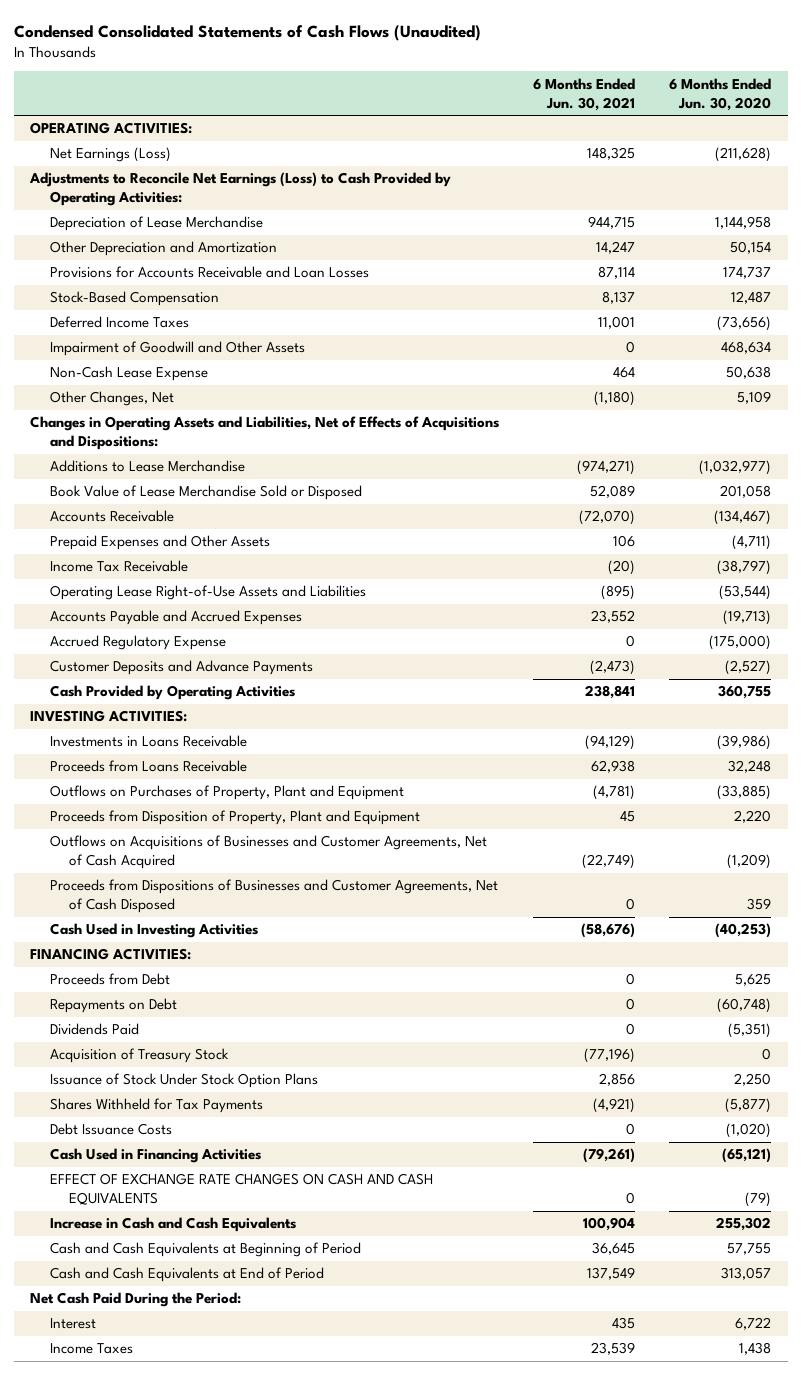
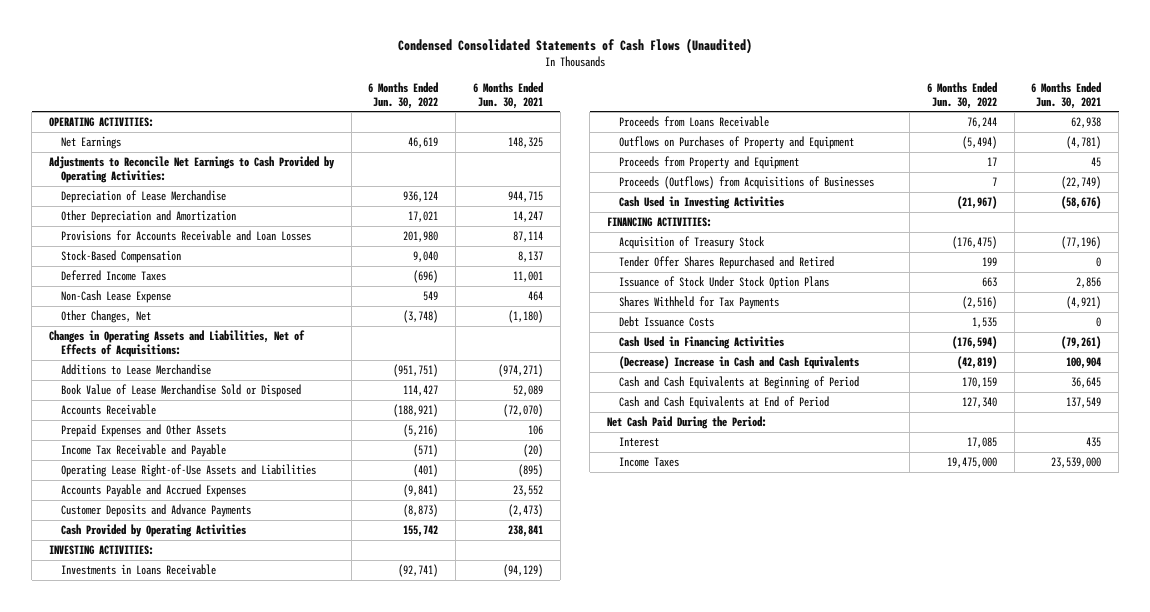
[668,77,771,111] 6 Months Ended Jun. 30, 2020 -> none
none -> [368,81,439,109] 6 Months Ended Jun. 30, 2022
[49,147,171,163] Net Earnings (Loss) -> [60,136,121,150] Net Earnings
[29,172,452,207] Adjustments to Reconcile Net Earnings (Loss) to Cash Provided by Operating Activities: -> [48,156,335,183] Adjustments to Reconcile Net Earnings to Cash Provided by Operating Activities:
[49,341,305,357] Impairment of Goodwill and Other Assets -> none
[30,416,500,451] Changes in Operating Assets and Liabilities, Net of Effects of Acquisitions and Dispositions: -> [48,330,305,357] Changes in Operating Assets and Liabilities, Net of Effects of Acquisitions:
[49,560,188,573] Income Tax Receivable -> [60,444,226,458] Income Tax Receivable and Payable
[49,635,226,651] Accrued Regulatory Expense -> none
[49,879,498,914] Proceeds from Dispositions of Businesses and Customer Agreements, Net of Cash Disposed -> none
[49,785,404,801] Outflows on Purchases of Property, Plant and Equipment -> [619,136,855,150] Outflows on Purchases of Property and Equipment
[49,810,420,826] Proceeds from Disposition of Property, Plant and Equipment -> [619,156,800,170] Proceeds from Property and Equipment
[49,835,487,870] Outflows on Acquisitions of Businesses and Customer Agreements, Net of Cash Acquired -> [619,176,875,190] Proceeds (Outflows) from Acquisitions of Businesses
[49,973,170,986] Proceeds from Debt -> none
[49,998,177,1014] Repayments on Debt -> none
[49,1023,139,1036] Dividends Paid -> none
none -> [619,256,835,270] Tender Offer Shares Repurchased and Retired
[49,1173,433,1206] EFFECT OF EXCHANGE RATE CHANGES ON CASH AND CASH EQUIVALENTS -> none
[49,1217,296,1233] Increase in Cash and Cash Equivalents -> [619,356,860,370] (Decrease) Increase in Cash and Cash Equivalents
[591,1342,636,1356] 23,539 -> [1051,457,1102,469] 23,539,000

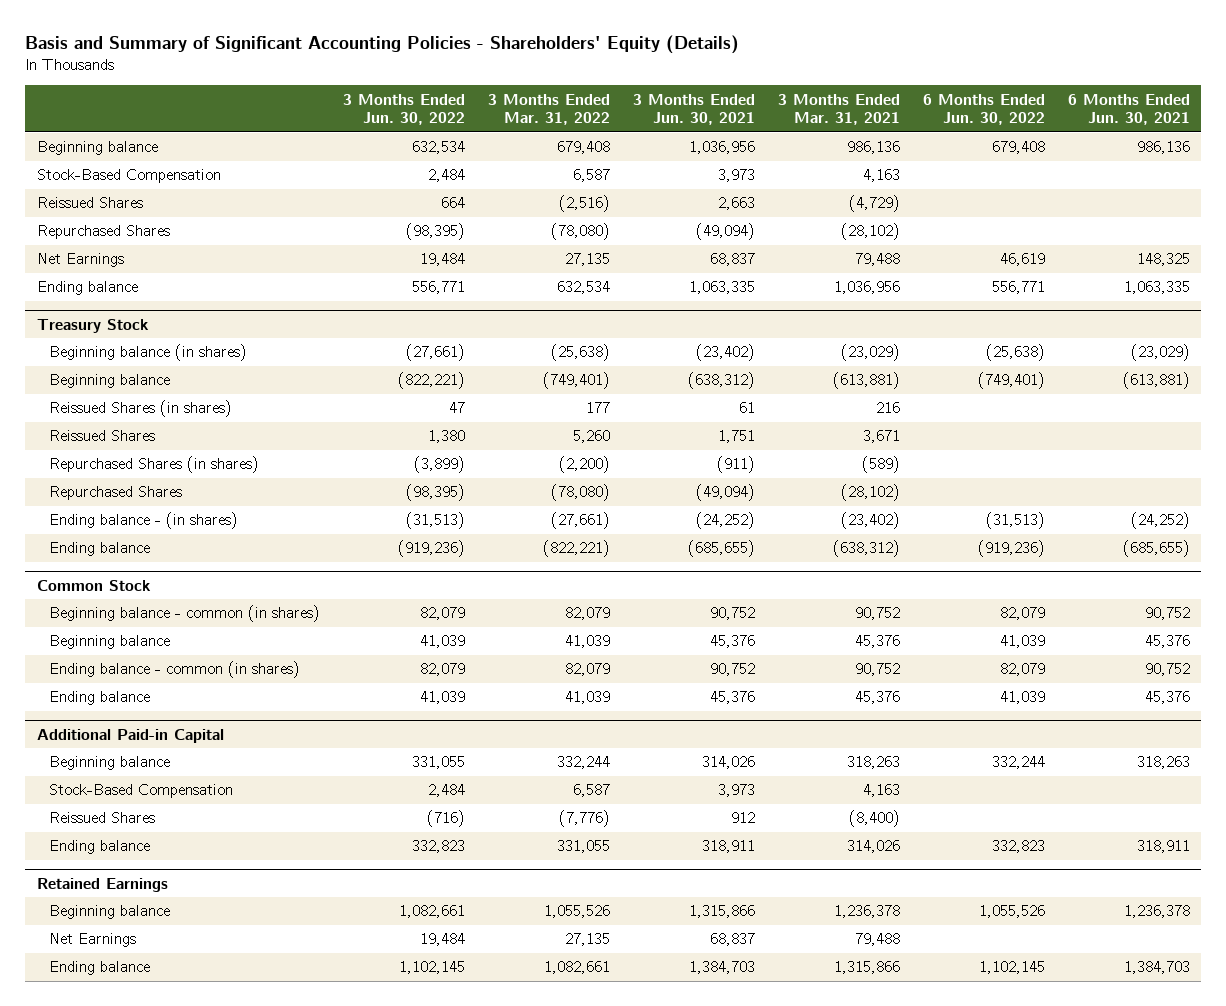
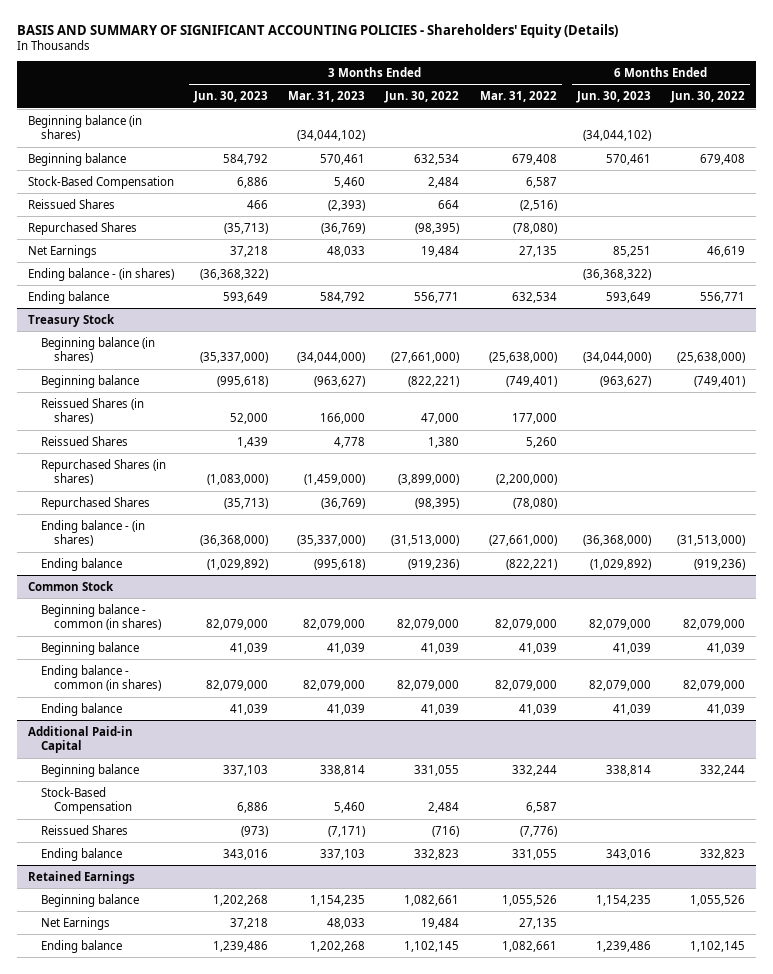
[25,35,740,55] Basis and Summary of Significant Accounting Policies - Shareholders' Equity (Details) -> [17,23,619,38] BASIS AND SUMMARY OF SIGNIFICANT ACCOUNTING POLICIES - Shareholders' Equity (Details)
[632,93,755,126] 3 Months Ended Jun. 30, 2021 -> none
[777,93,900,126] 3 Months Ended Mar. 31, 2021 -> none
[1067,93,1190,126] 6 Months Ended Jun. 30, 2021 -> none
none -> [192,91,268,104] Jun. 30, 2023
none -> [288,91,366,103] Mar. 31, 2023
none -> [576,91,652,104] Jun. 30, 2023
none -> [27,114,142,142] Beginning balance (in shares)
none -> [27,267,174,281] Ending balance - (in shares)
[406,344,466,362] (27,661) -> [391,352,460,364] (27,661,000)
[551,344,611,362] (25,638) -> [488,352,557,364] (25,638,000)
[985,344,1045,362] (25,638) -> [677,352,746,364] (25,638,000)
[449,402,466,414] 47 -> [421,413,460,425] 47,000
[586,402,611,414] 177 -> [511,413,557,425] 177,000
[414,456,466,474] (3,899) -> [398,474,460,486] (3,899,000)
[559,456,611,474] (2,200) -> [495,474,557,486] (2,200,000)
[406,512,466,530] (31,513) -> [391,535,460,547] (31,513,000)
[551,512,611,530] (27,661) -> [488,535,557,547] (27,661,000)
[985,512,1045,530] (31,513) -> [677,535,746,547] (31,513,000)
[420,607,466,621] 82,079 -> [397,619,460,631] 82,079,000
[565,607,611,621] 82,079 -> [494,619,557,631] 82,079,000
[999,607,1045,621] 82,079 -> [683,619,746,631] 82,079,000
[420,663,466,677] 82,079 -> [397,680,460,692] 82,079,000
[565,663,611,677] 82,079 -> [494,680,557,692] 82,079,000
[999,663,1045,677] 82,079 -> [683,680,746,692] 82,079,000

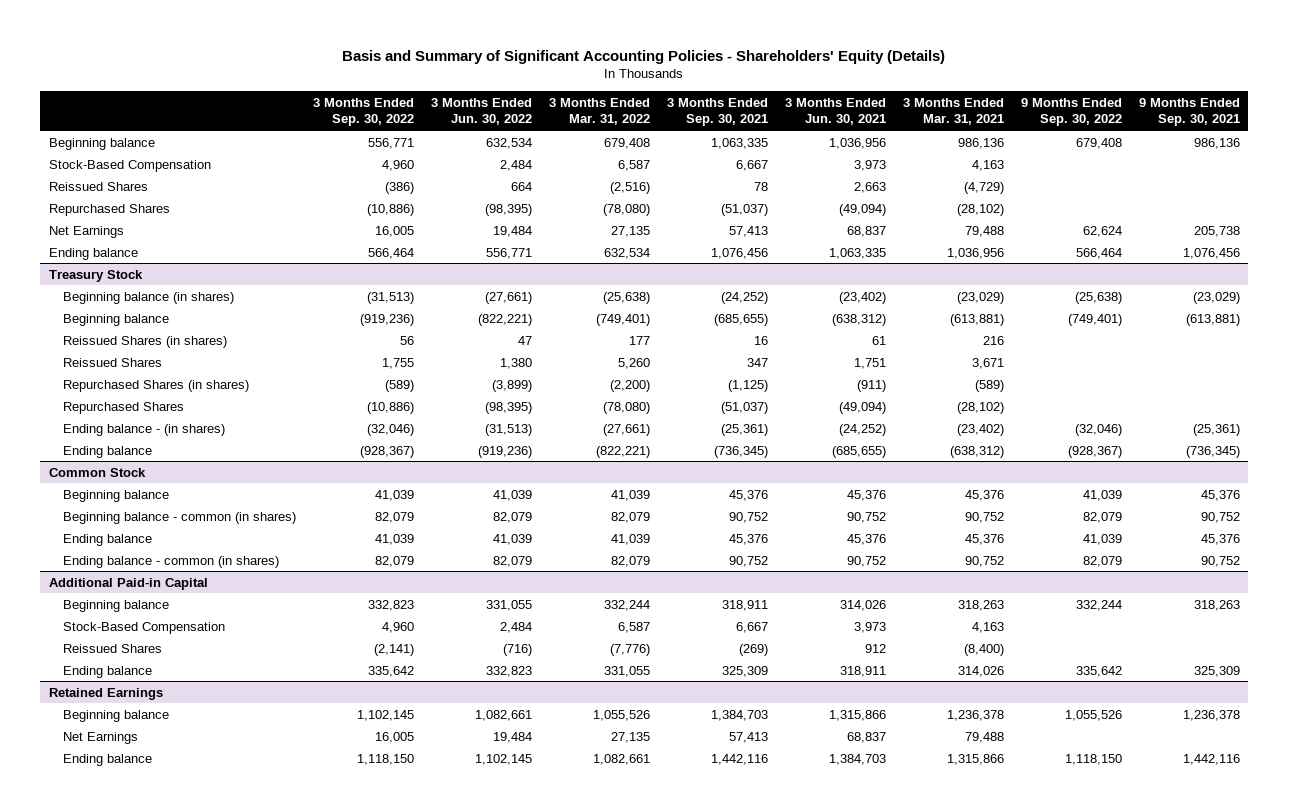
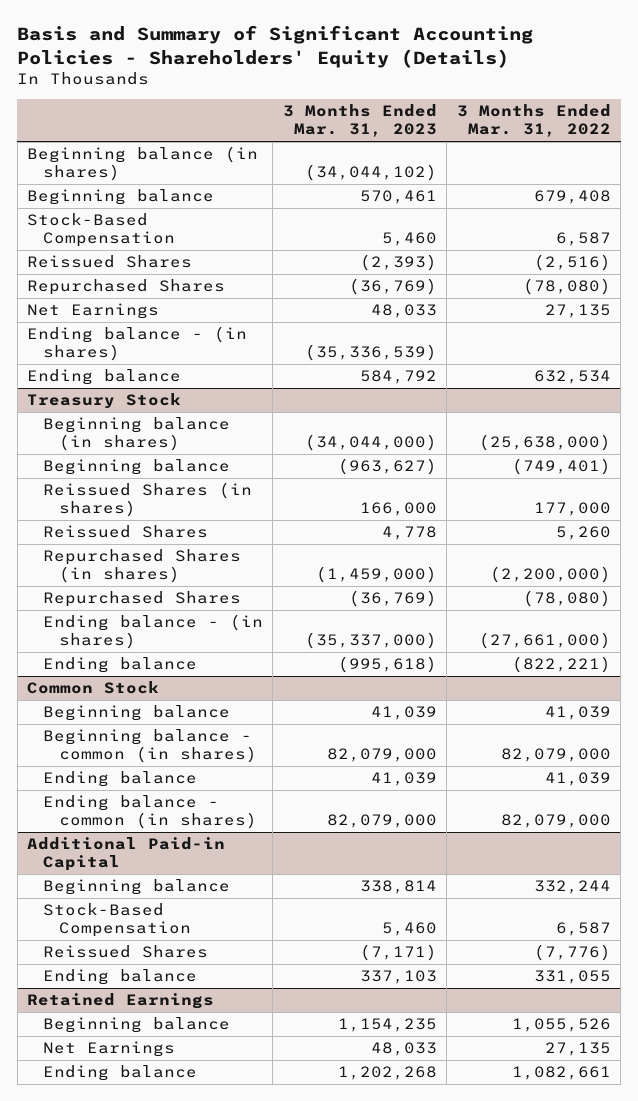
[312,97,414,127] 3 Months Ended Sep. 30, 2022 -> none
[430,97,532,126] 3 Months Ended Jun. 30, 2022 -> none
[666,97,768,127] 3 Months Ended Sep. 30, 2021 -> none
[784,97,886,126] 3 Months Ended Jun. 30, 2021 -> none
[902,97,1004,126] 3 Months Ended Mar. 31, 2021 -> none
[1020,97,1122,127] 9 Months Ended Sep. 30, 2022 -> none
[1138,97,1240,127] 9 Months Ended Sep. 30, 2021 -> none
none -> [282,104,437,138] 3 Months Ended Mar. 31, 2023
none -> [26,146,258,182] Beginning balance (in shares)
none -> [26,326,247,362] Ending balance - (in shares)
[602,291,650,304] (25,638) -> [478,434,611,452] (25,638,000)
[628,335,650,345] 177 -> [533,502,611,517] 177,000
[609,379,650,392] (2,200) -> [489,566,611,584] (2,200,000)
[602,423,650,436] (27,661) -> [478,632,611,650] (27,661,000)
[610,511,650,523] 82,079 -> [500,748,611,763] 82,079,000
[610,555,650,567] 82,079 -> [500,814,611,829] 82,079,000

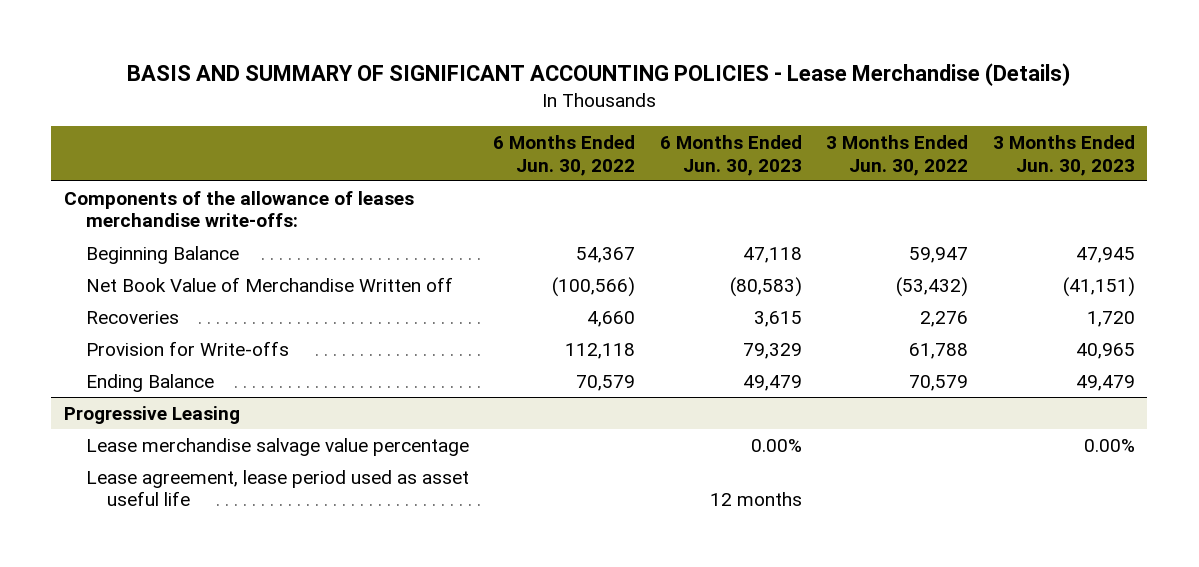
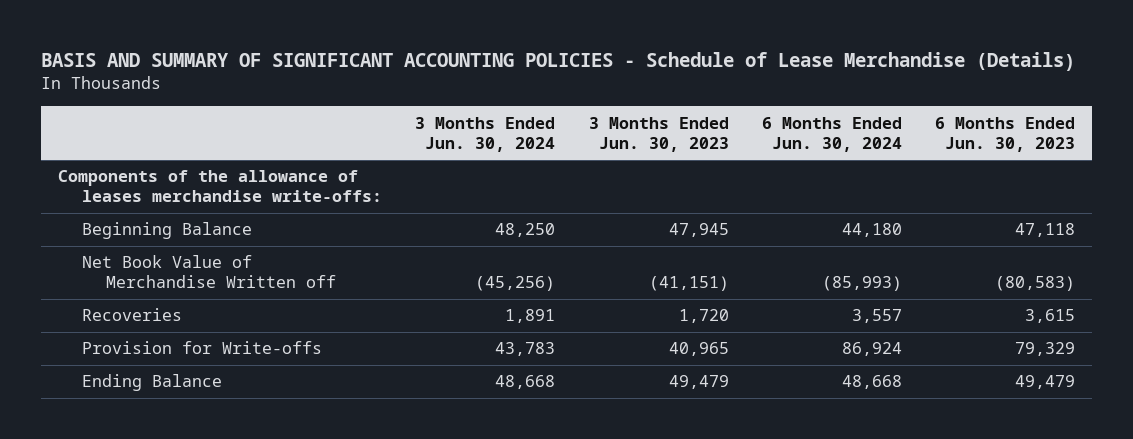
[127,63,1071,87] BASIS AND SUMMARY OF SIGNIFICANT ACCOUNTING POLICIES - Lease Merchandise (Details) -> [41,51,1076,71] BASIS AND SUMMARY OF SIGNIFICANT ACCOUNTING POLICIES - Schedule of Lease Merchandise (Details)
[493,135,636,176] 6 Months Ended Jun. 30, 2022 -> none
[826,135,969,176] 3 Months Ended Jun. 30, 2022 -> none
none -> [415,116,556,152] 3 Months Ended Jun. 30, 2024
none -> [761,116,902,152] 6 Months Ended Jun. 30, 2024
[63,405,240,424] Progressive Leasing -> none
[85,437,469,456] Lease merchandise salvage value percentage -> none
[85,469,469,507] Lease agreement, lease period used as asset useful life -> none

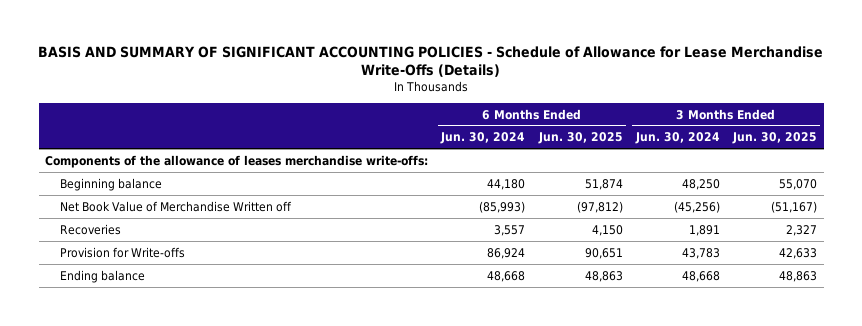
[41,51,1076,71] BASIS AND SUMMARY OF SIGNIFICANT ACCOUNTING POLICIES - Schedule of Lease Merchandise (Details) -> [38,45,824,78] BASIS AND SUMMARY OF SIGNIFICANT ACCOUNTING POLICIES - Schedule of Allowance for Lease Merchandise Write-Offs (Details)
[588,116,729,152] 3 Months Ended Jun. 30, 2023 -> none
[935,116,1076,152] 6 Months Ended Jun. 30, 2023 -> none
none -> [537,132,623,145] Jun. 30, 2025
none -> [731,132,817,145] Jun. 30, 2025
[81,222,252,240] Beginning Balance -> [59,177,162,191] Beginning balance
[81,374,222,392] Ending Balance -> [59,269,145,283] Ending balance

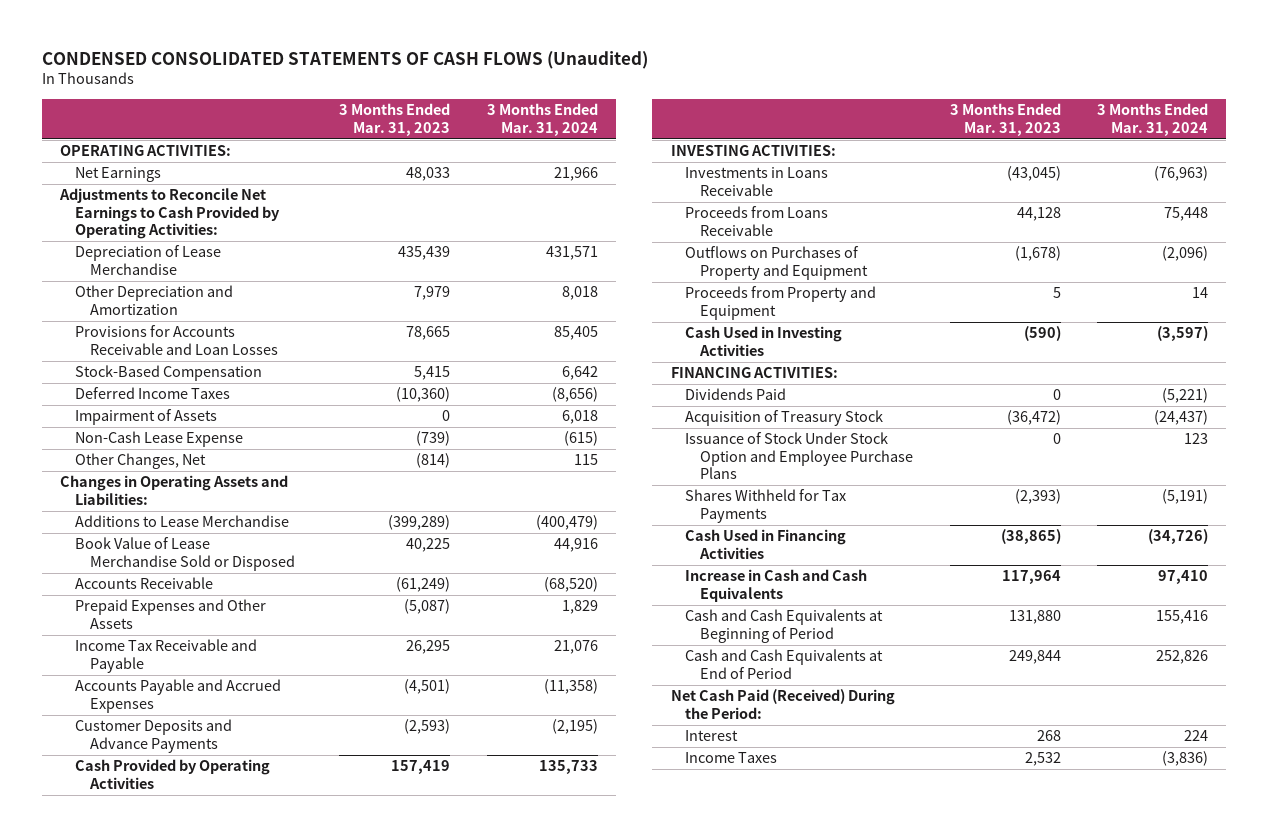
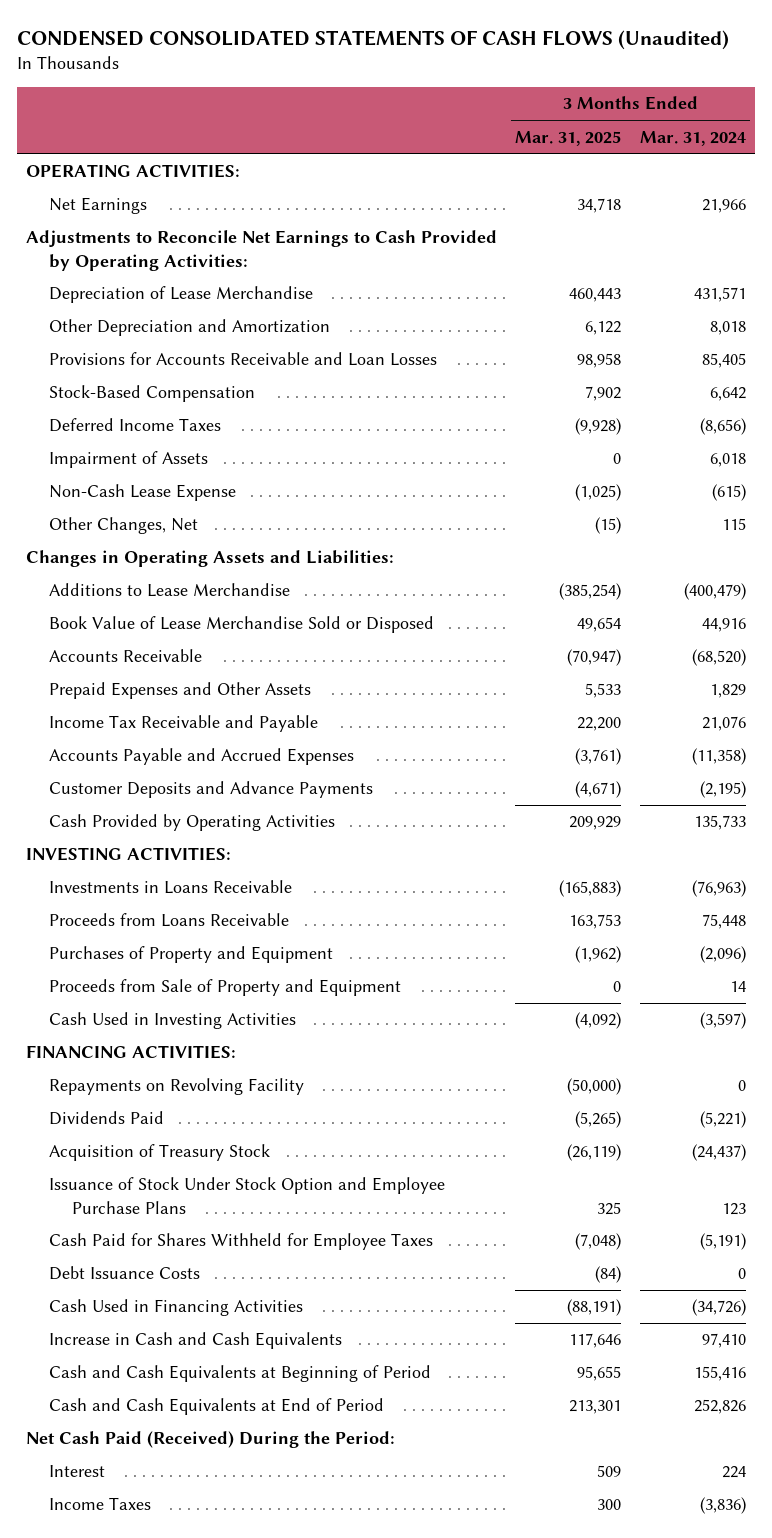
[339,103,451,136] 3 Months Ended Mar. 31, 2023 -> none
none -> [515,130,622,146] Mar. 31, 2025
[685,246,869,280] Outflows on Purchases of Property and Equipment -> [49,946,334,964] Purchases of Property and Equipment
[685,286,877,320] Proceeds from Property and Equipment -> [49,979,402,997] Proceeds from Sale of Property and Equipment
none -> [49,1078,305,1096] Repayments on Revolving Facility
[685,489,847,523] Shares Withheld for Tax Payments -> [49,1233,434,1251] Cash Paid for Shares Withheld for Employee Taxes
none -> [49,1266,201,1281] Debt Issuance Costs

